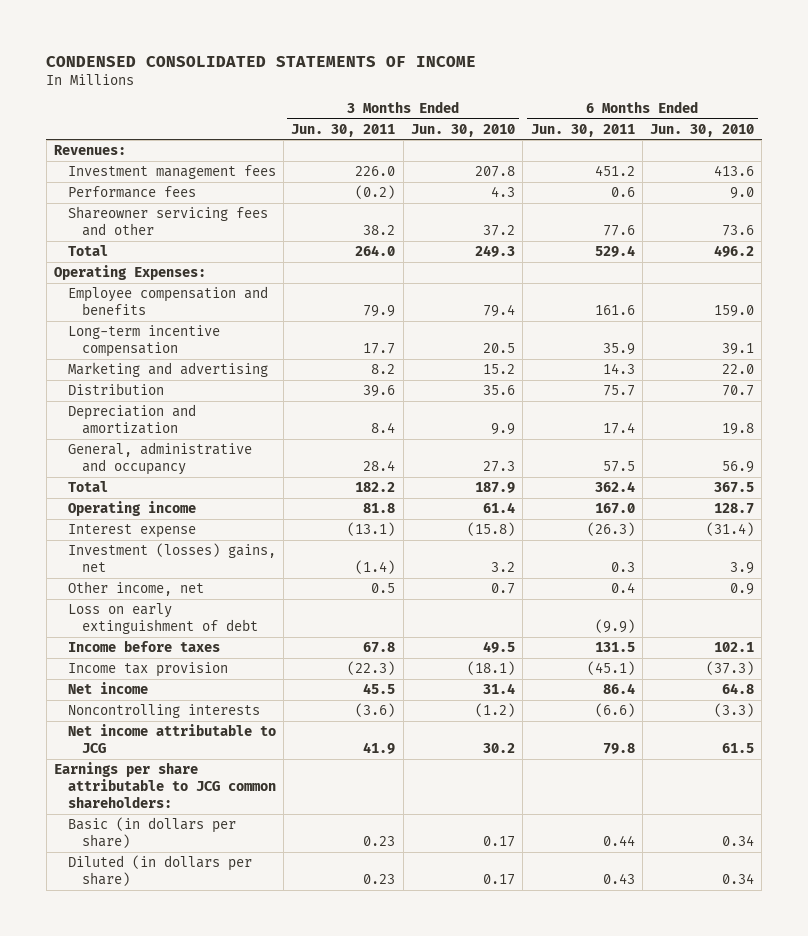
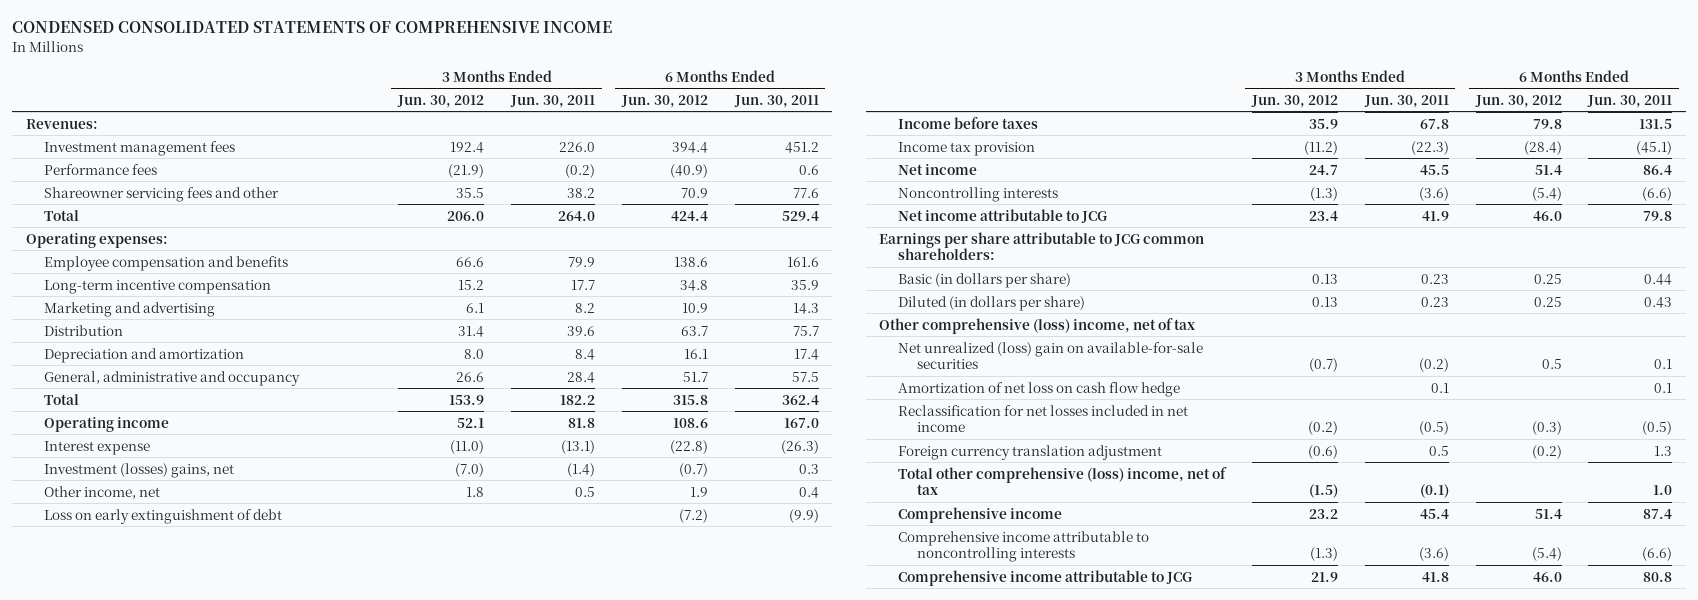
[46,55,477,67] CONDENSED CONSOLIDATED STATEMENTS OF INCOME -> [12,21,613,34] CONDENSED CONSOLIDATED STATEMENTS OF COMPREHENSIVE INCOME
[410,123,515,137] Jun. 30, 2010 -> none
[650,123,755,137] Jun. 30, 2010 -> none
none -> [397,94,485,108] Jun. 30, 2012
none -> [620,94,708,108] Jun. 30, 2012
[53,264,206,280] Operating Expenses: -> [25,232,168,248] Operating expenses:
none -> [879,317,1196,334] Other comprehensive (loss) income, net of tax
none -> [898,341,1204,370] Net unrealized (loss) gain on available-for-sale securities
none -> [898,381,1181,397] Amortization of net loss on cash flow hedge
none -> [898,404,1189,433] Reclassification for net losses included in net income
none -> [898,444,1163,460] Foreign currency translation adjustment
none -> [898,466,1228,496] Total other comprehensive (loss) income, net of tax
none -> [898,506,1063,523] Comprehensive income
none -> [898,530,1150,563] Comprehensive income attributable to noncontrolling interests
none -> [898,569,1194,586] Comprehensive income attributable to JCG

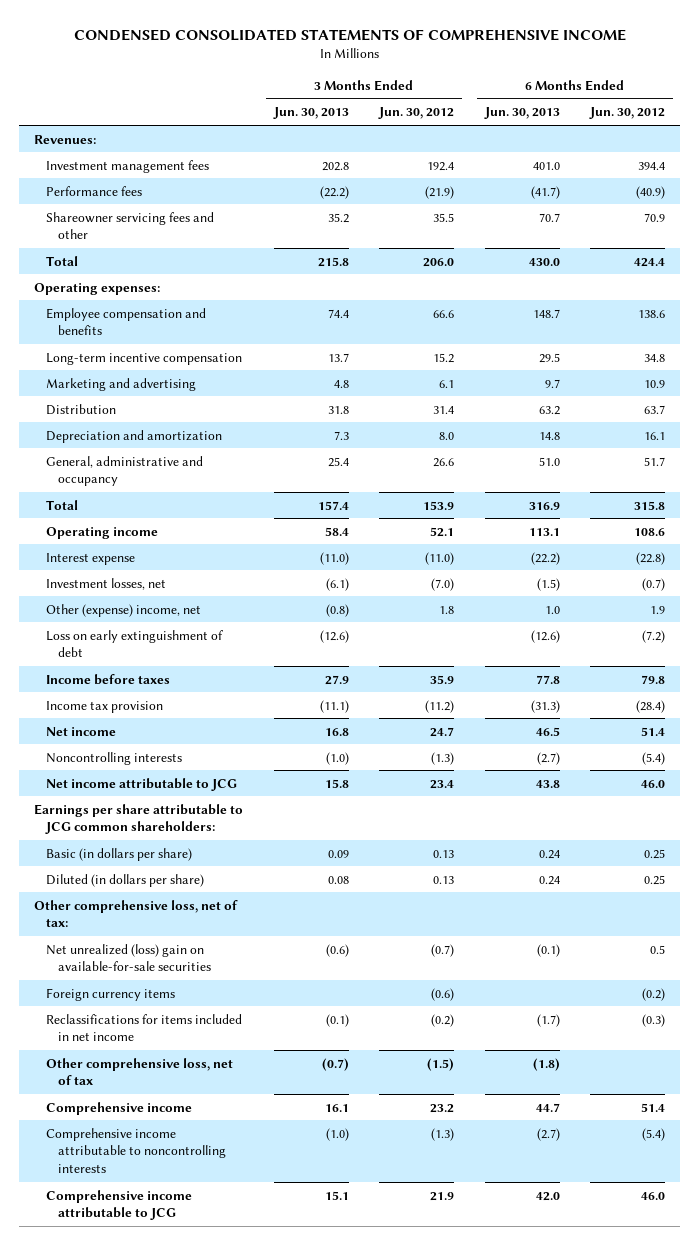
[509,94,595,108] Jun. 30, 2011 -> none
[733,94,819,108] Jun. 30, 2011 -> none
none -> [272,107,349,120] Jun. 30, 2013
none -> [483,107,560,120] Jun. 30, 2013
[44,462,235,478] Investment (losses) gains, net -> [45,577,166,590] Investment losses, net
[44,485,161,499] Other income, net -> [45,603,201,617] Other (expense) income, net
[879,317,1196,334] Other comprehensive (loss) income, net of tax -> [34,899,239,928] Other comprehensive loss, net of tax:
[898,381,1181,397] Amortization of net loss on cash flow hedge -> none
[898,444,1163,460] Foreign currency translation adjustment -> none
none -> [45,987,175,1001] Foreign currency items
[898,404,1189,433] Reclassification for net losses included in net income -> [45,1013,242,1042] Reclassifications for items included in net income
[898,466,1228,496] Total other comprehensive (loss) income, net of tax -> [45,1057,233,1086] Other comprehensive loss, net of tax

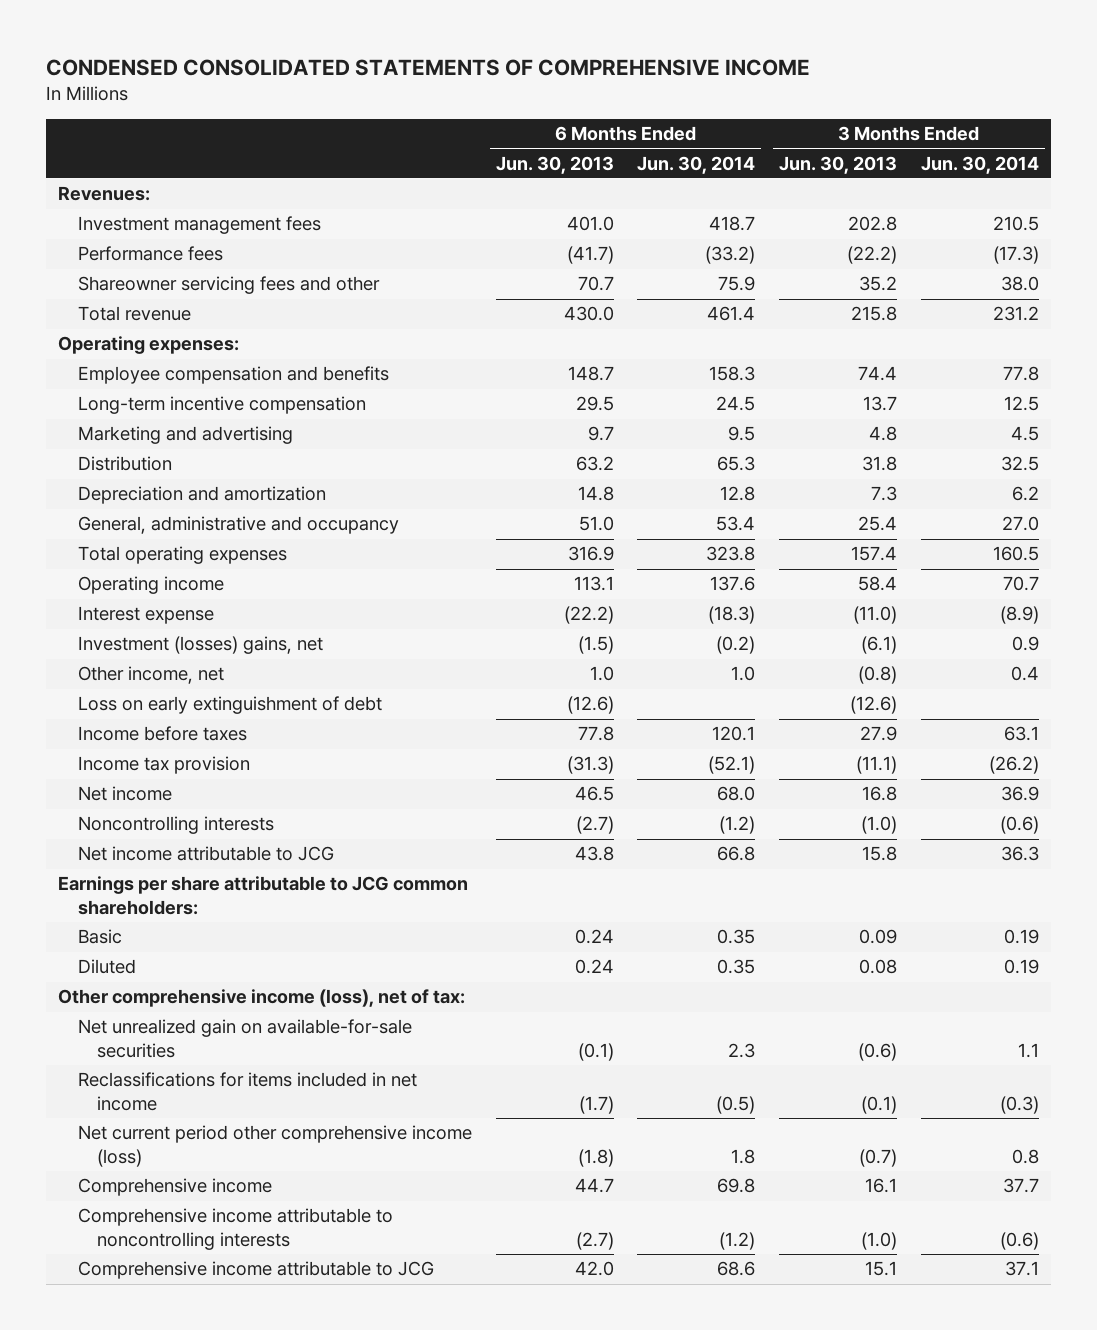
[378,107,455,120] Jun. 30, 2012 -> none
[589,107,666,120] Jun. 30, 2012 -> none
none -> [637,155,756,174] Jun. 30, 2014
none -> [921,155,1040,174] Jun. 30, 2014
[45,255,78,266] Total -> [77,306,191,322] Total revenue
[45,499,78,510] Total -> [77,546,287,565] Total operating expenses
[45,577,166,590] Investment losses, net -> [77,636,323,655] Investment (losses) gains, net
[45,603,201,617] Other (expense) income, net -> [77,666,224,685] Other income, net
[45,987,175,1001] Foreign currency items -> none
[45,847,192,861] Basic (in dollars per share) -> [77,929,122,945] Basic
[45,873,204,887] Diluted (in dollars per share) -> [77,959,136,975] Diluted
[34,899,239,928] Other comprehensive loss, net of tax: -> [58,989,466,1008] Other comprehensive income (loss), net of tax:
[45,943,211,972] Net unrealized (loss) gain on available-for-sale securities -> [77,1019,412,1059] Net unrealized gain on available-for-sale securities
[45,1057,233,1086] Other comprehensive loss, net of tax -> [77,1125,472,1168] Net current period other comprehensive income (loss)

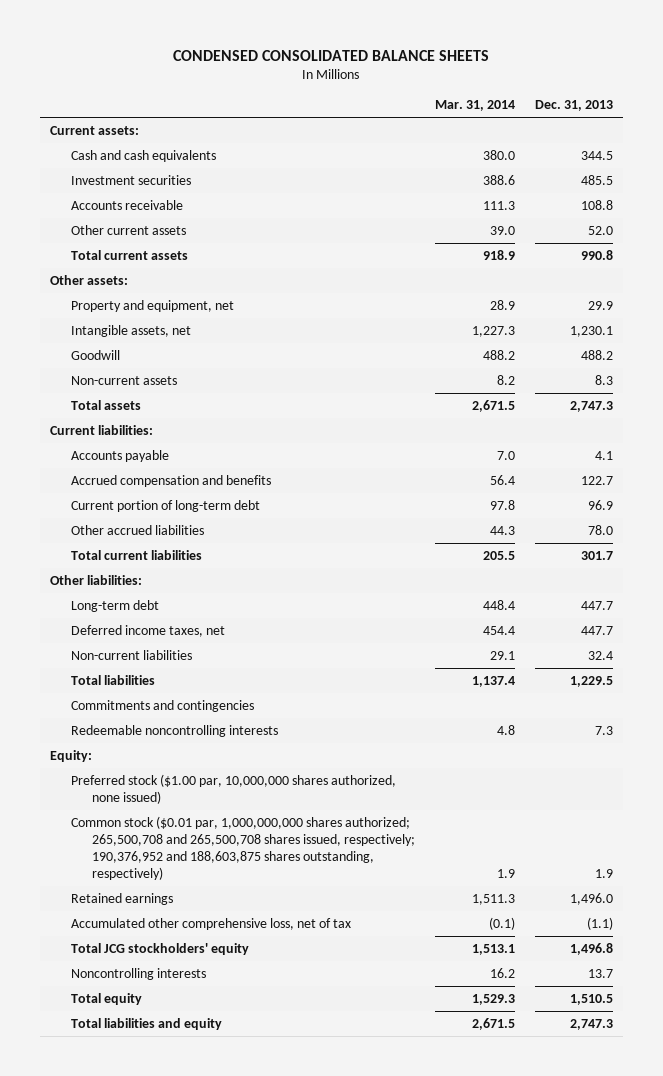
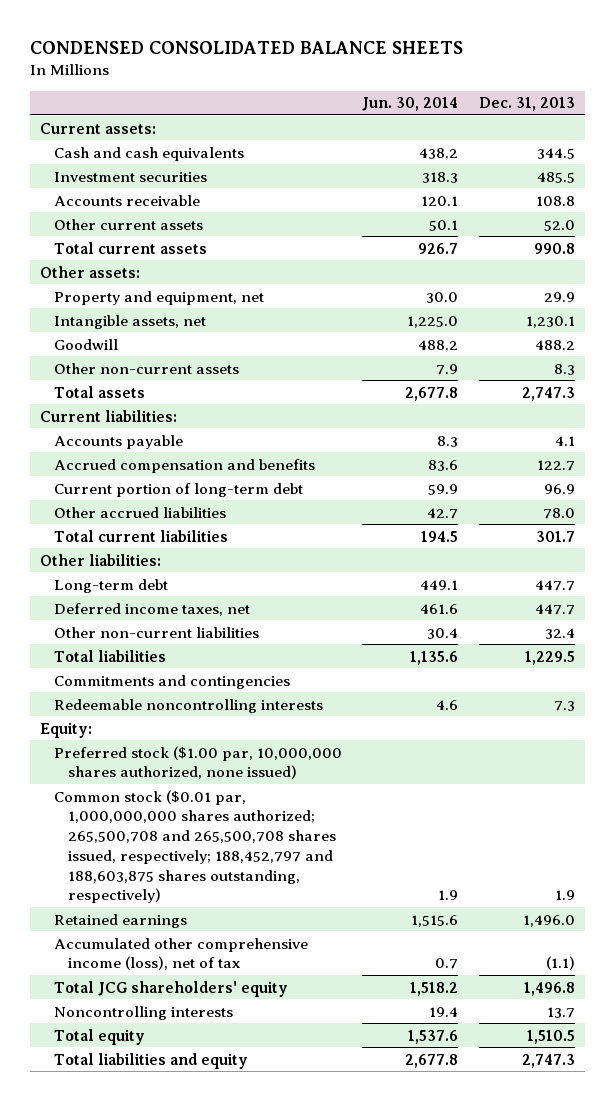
[434,100,515,112] Mar. 31, 2014 -> none
none -> [362,97,459,112] Jun. 30, 2014
[70,375,177,385] Non-current assets -> [53,362,239,374] Other non-current assets
[70,649,192,660] Non-current liabilities -> [53,626,259,638] Other non-current liabilities
[70,815,415,880] Common stock ($0.01 par, 1,000,000,000 shares authorized; 265,500,708 and 265,500,708 shares issued, respectively; 190,376,952 and 188,603,875 shares outstanding, respectively) -> [53,789,337,904] Common stock ($0.01 par, 1,000,000,000 shares authorized; 265,500,708 and 265,500,708 shares issued, respectively; 188,452,797 and 188,603,875 shares outstanding, respectively)
[70,917,351,930] Accumulated other comprehensive loss, net of tax -> [53,937,308,971] Accumulated other comprehensive income (loss), net of tax
[70,942,249,955] Total JCG stockholders' equity -> [53,980,288,997] Total JCG shareholders' equity

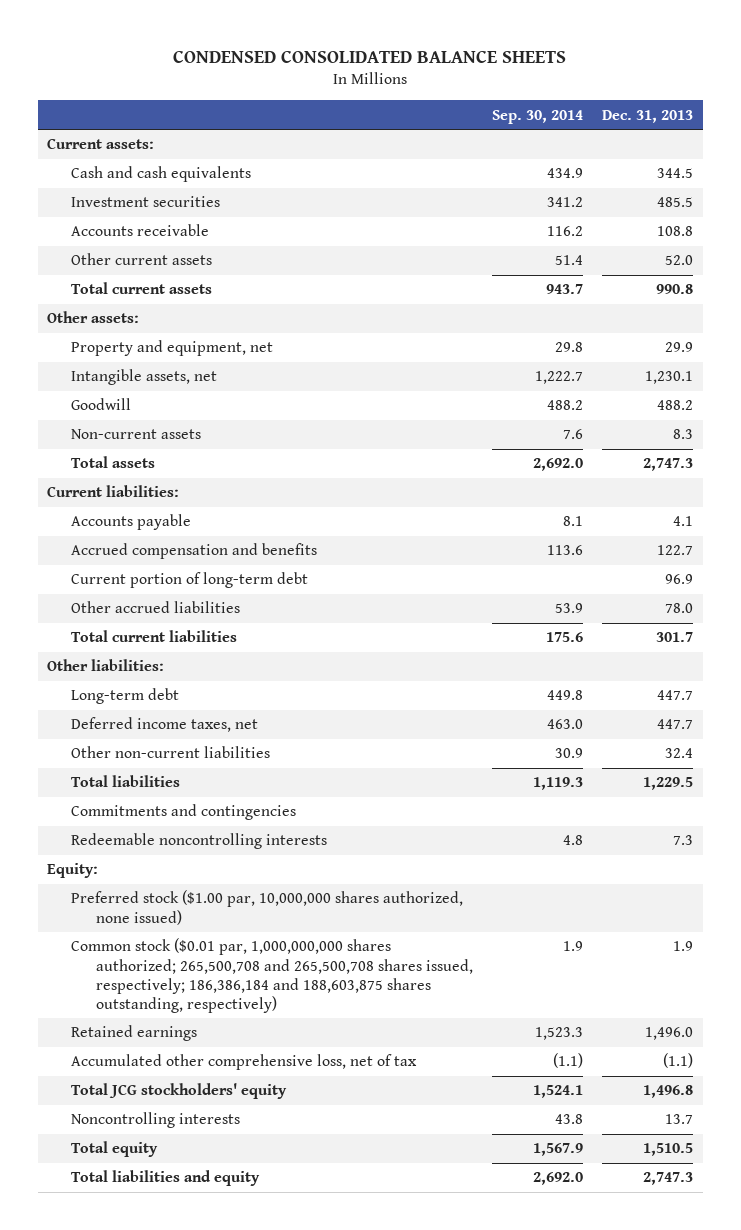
[362,97,459,112] Jun. 30, 2014 -> none
none -> [492,109,584,124] Sep. 30, 2014
[53,362,239,374] Other non-current assets -> [71,429,202,440] Non-current assets
[53,789,337,904] Common stock ($0.01 par, 1,000,000,000 shares authorized; 265,500,708 and 265,500,708 shares issued, respectively; 188,452,797 and 188,603,875 shares outstanding, respectively) -> [71,938,473,1013] Common stock ($0.01 par, 1,000,000,000 shares authorized; 265,500,708 and 265,500,708 shares issued, respectively; 186,386,184 and 188,603,875 shares outstanding, respectively)
[53,937,308,971] Accumulated other comprehensive income (loss), net of tax -> [71,1054,418,1071] Accumulated other comprehensive loss, net of tax
[53,980,288,997] Total JCG shareholders' equity -> [71,1083,288,1100] Total JCG stockholders' equity

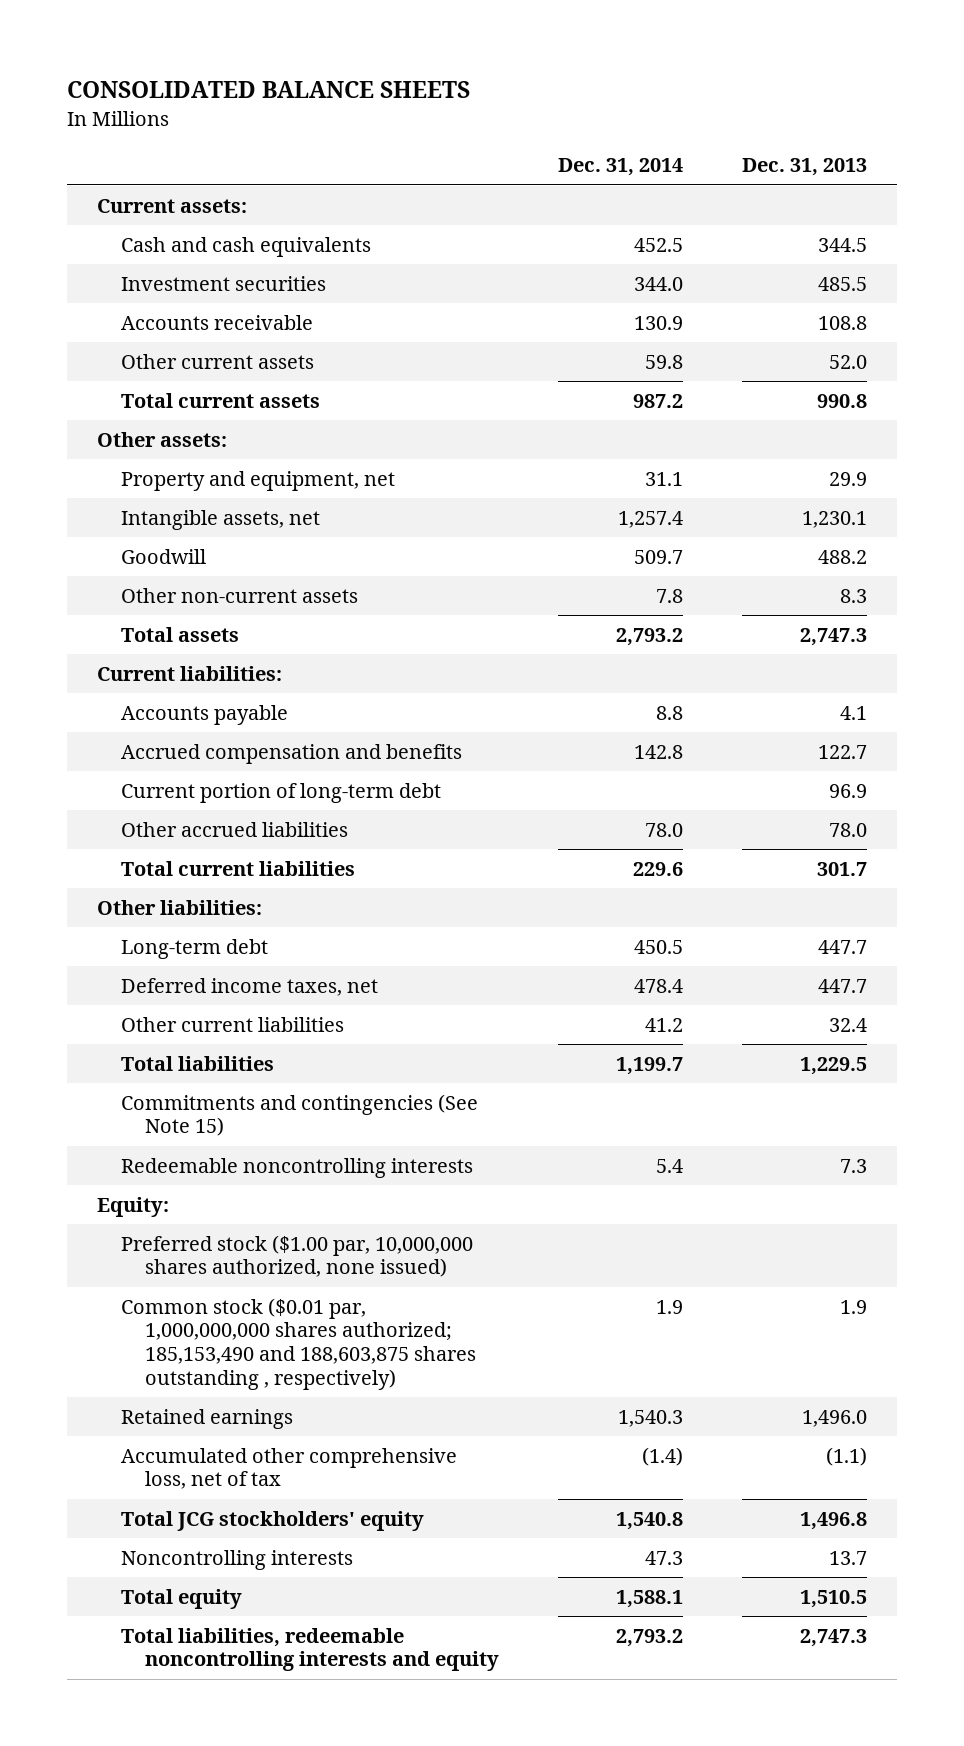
[173,49,567,63] CONDENSED CONSOLIDATED BALANCE SHEETS -> [67,81,471,99] CONSOLIDATED BALANCE SHEETS
[492,109,584,124] Sep. 30, 2014 -> none
none -> [557,158,683,177] Dec. 31, 2014
[71,429,202,440] Non-current assets -> [120,587,358,603] Other non-current assets
[71,746,271,759] Other non-current liabilities -> [120,1016,344,1032] Other current liabilities
[71,804,297,821] Commitments and contingencies -> [120,1093,478,1137] Commitments and contingencies (See Note 15)
[71,938,473,1013] Common stock ($0.01 par, 1,000,000,000 shares authorized; 265,500,708 and 265,500,708 shares issued, respectively; 186,386,184 and 188,603,875 shares outstanding, respectively) -> [120,1297,476,1390] Common stock ($0.01 par, 1,000,000,000 shares authorized; 185,153,490 and 188,603,875 shares outstanding , respectively)
[71,1170,261,1187] Total liabilities and equity -> [120,1627,499,1672] Total liabilities, redeemable noncontrolling interests and equity

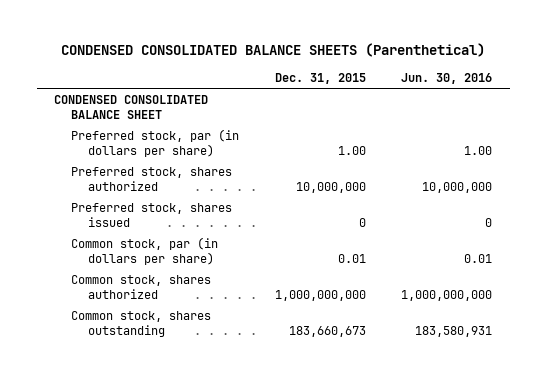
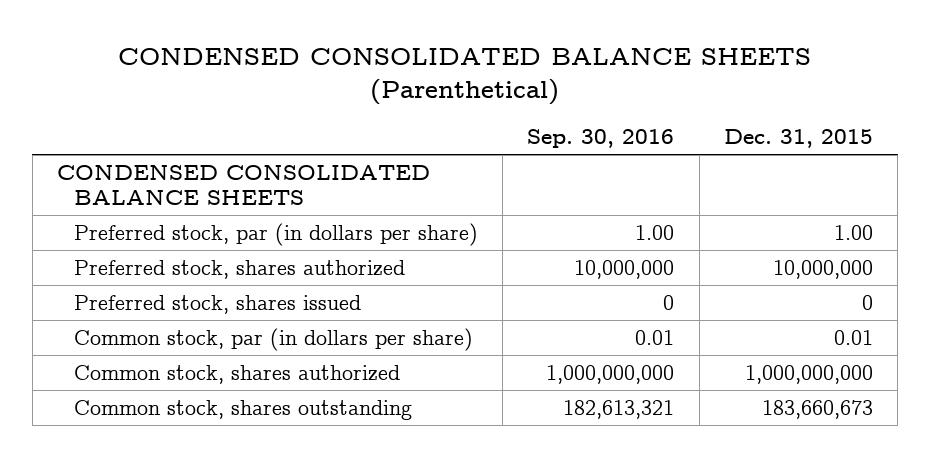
[401,73,493,85] Jun. 30, 2016 -> none
none -> [527,129,675,149] Sep. 30, 2016
[54,94,209,120] CONDENSED CONSOLIDATED BALANCE SHEET -> [57,164,431,206] CONDENSED CONSOLIDATED BALANCE SHEETS

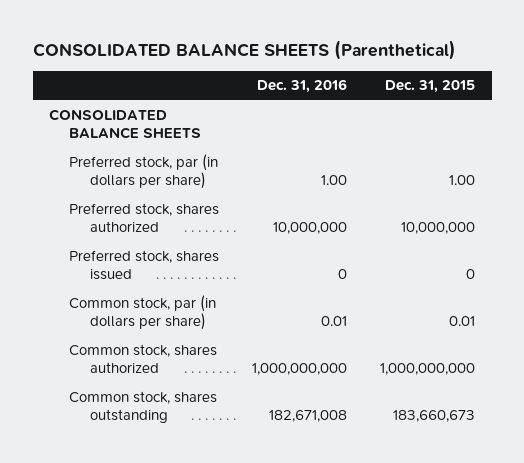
[118,48,812,106] CONDENSED CONSOLIDATED BALANCE SHEETS (Parenthetical) -> [32,39,456,60] CONSOLIDATED BALANCE SHEETS (Parenthetical)
[527,129,675,149] Sep. 30, 2016 -> none
none -> [257,79,348,94] Dec. 31, 2016
[57,164,431,206] CONDENSED CONSOLIDATED BALANCE SHEETS -> [49,109,202,140] CONSOLIDATED BALANCE SHEETS

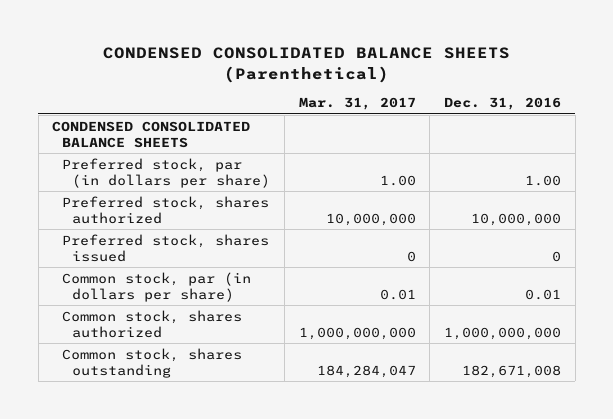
[32,39,456,60] CONSOLIDATED BALANCE SHEETS (Parenthetical) -> [102,47,510,83] CONDENSED CONSOLIDATED BALANCE SHEETS (Parenthetical)
[385,80,476,94] Dec. 31, 2015 -> none
none -> [298,97,416,111] Mar. 31, 2017
[49,109,202,140] CONSOLIDATED BALANCE SHEETS -> [52,120,251,148] CONDENSED CONSOLIDATED BALANCE SHEETS

